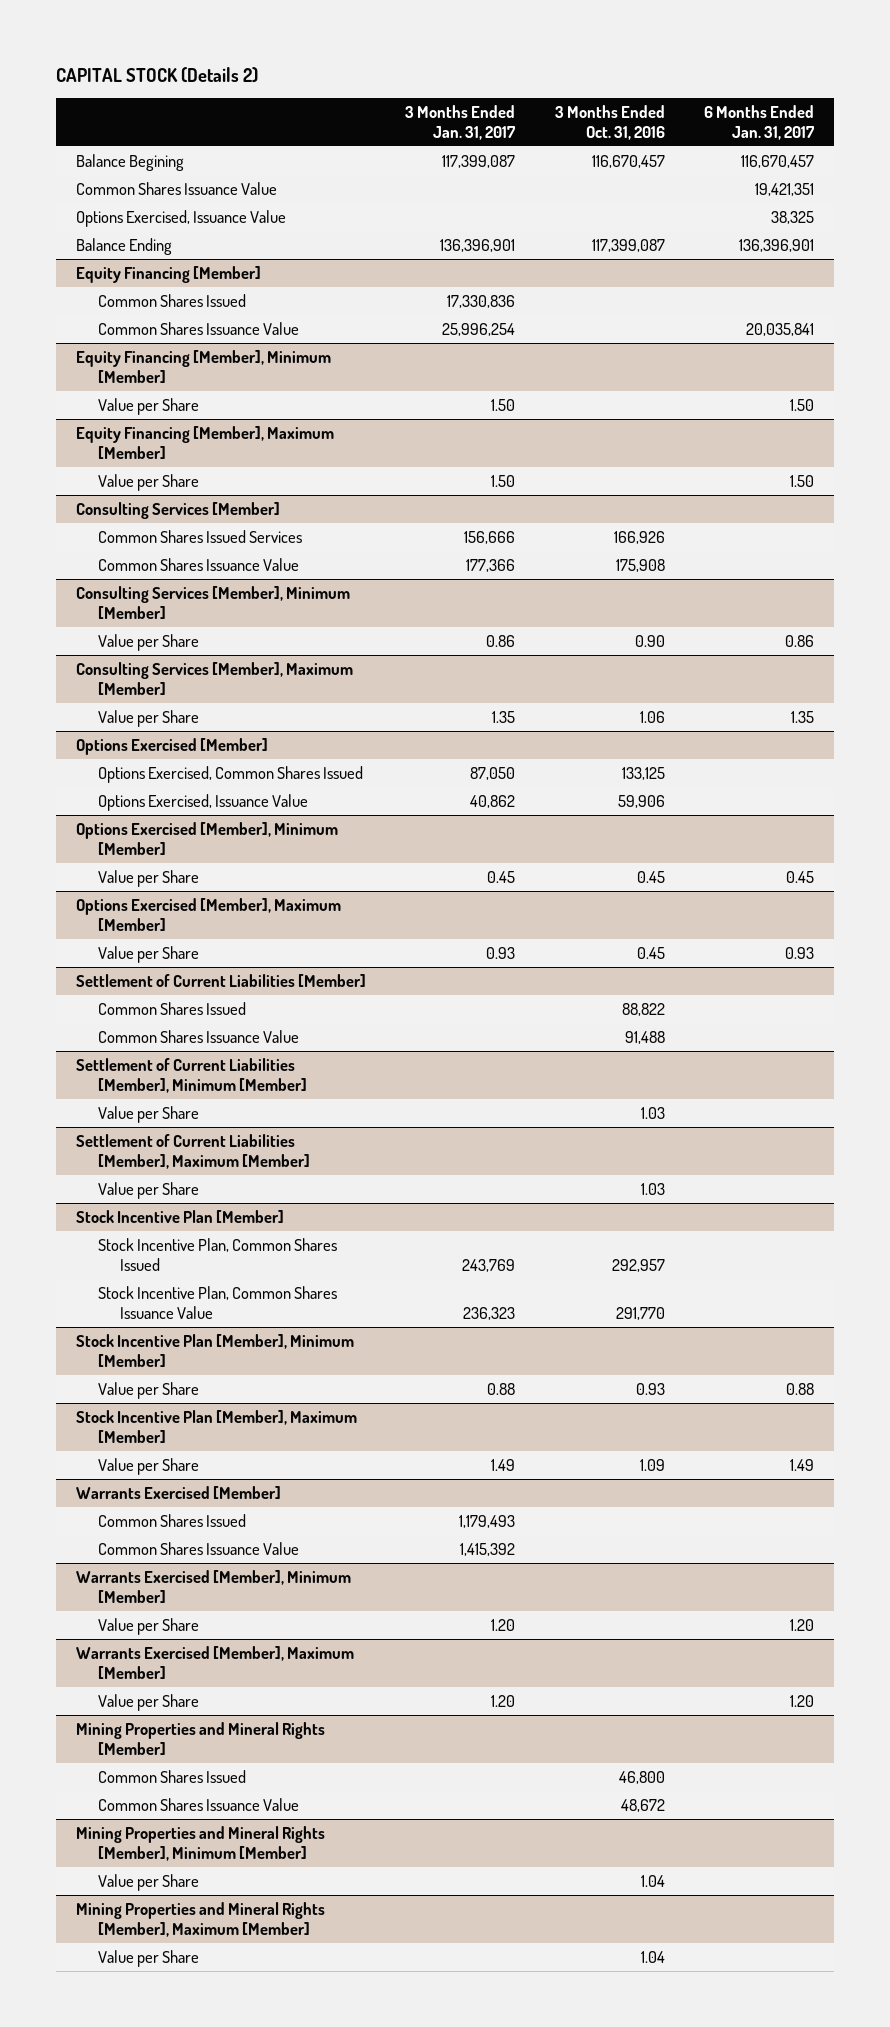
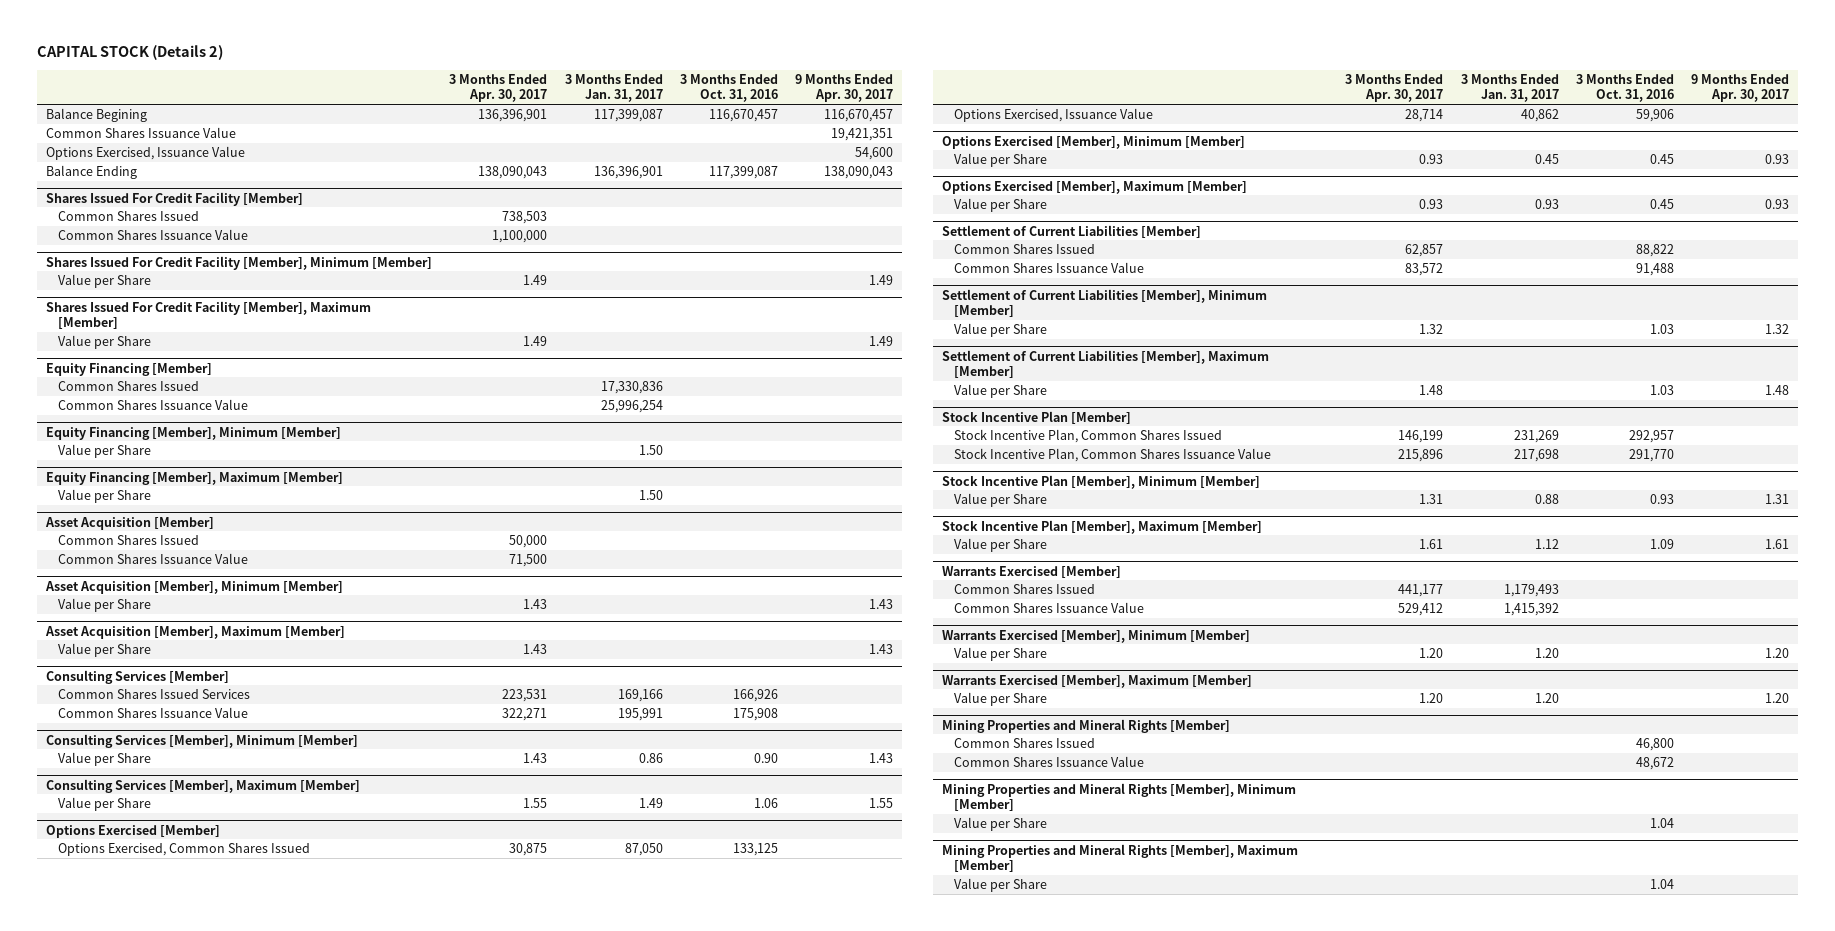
[704,104,816,140] 6 Months Ended Jan. 31, 2017 -> none
none -> [449,73,548,103] 3 Months Ended Apr. 30, 2017
none -> [795,73,894,103] 9 Months Ended Apr. 30, 2017
none -> [46,191,304,206] Shares Issued For Credit Facility [Member]
none -> [58,210,200,221] Common Shares Issued
none -> [58,228,249,240] Common Shares Issuance Value
none -> [46,255,433,270] Shares Issued For Credit Facility [Member], Minimum [Member]
none -> [58,273,152,288] Value per Share
none -> [46,300,372,330] Shares Issued For Credit Facility [Member], Maximum [Member]
none -> [58,334,152,349] Value per Share
none -> [45,516,215,530] Asset Acquisition [Member]
none -> [58,534,200,545] Common Shares Issued
none -> [58,552,249,564] Common Shares Issuance Value
none -> [45,580,344,594] Asset Acquisition [Member], Minimum [Member]
none -> [58,597,152,612] Value per Share
none -> [45,625,346,639] Asset Acquisition [Member], Maximum [Member]
none -> [58,642,152,657] Value per Share
[464,530,516,544] 156,666 -> [617,688,663,702] 169,166
[466,558,516,572] 177,366 -> [617,707,663,721] 195,991
[492,710,516,723] 1.35 -> [638,797,663,808] 1.49
[462,1258,516,1272] 243,769 -> [1513,429,1559,443] 231,269
[463,1306,516,1320] 236,323 -> [1513,448,1559,462] 217,698
[491,1458,516,1471] 1.49 -> [1534,538,1559,549] 1.12

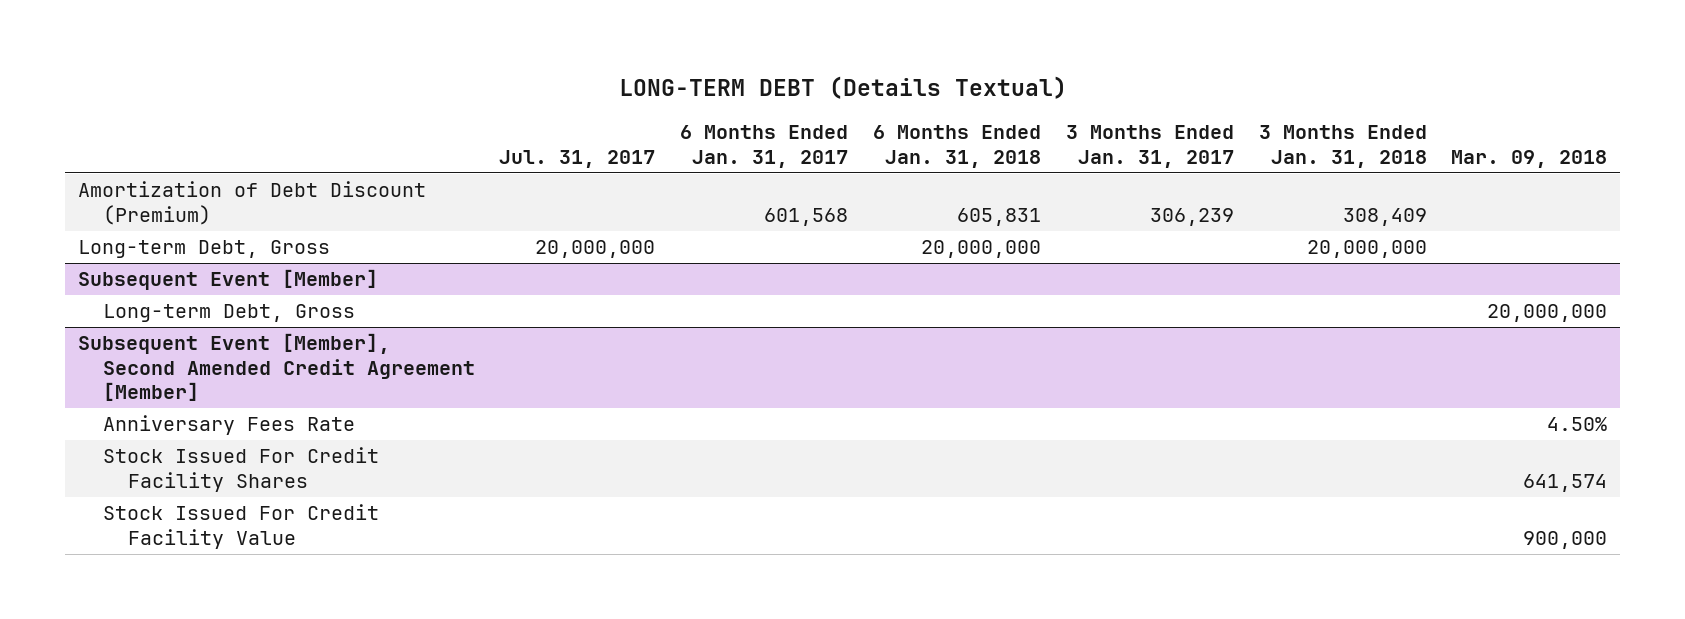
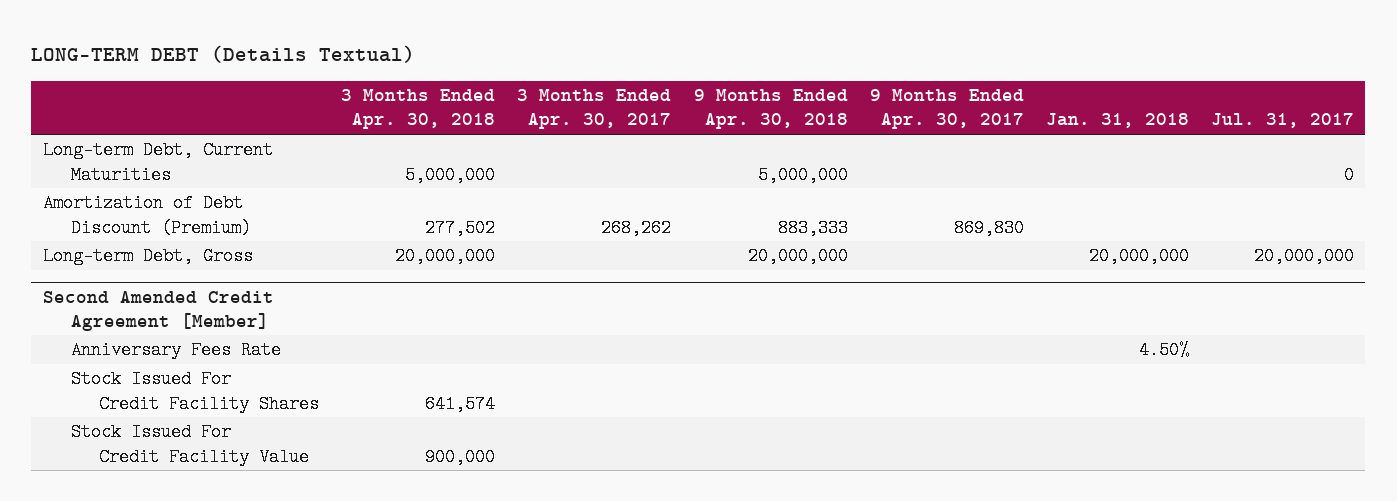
[680,125,849,168] 6 Months Ended Jan. 31, 2017 -> none
[873,125,1042,168] 6 Months Ended Jan. 31, 2018 -> none
[1065,125,1234,168] 3 Months Ended Jan. 31, 2017 -> none
[1258,125,1427,168] 3 Months Ended Jan. 31, 2018 -> none
[1451,149,1608,168] Mar. 09, 2018 -> none
none -> [341,89,496,130] 3 Months Ended Apr. 30, 2018
none -> [517,89,672,130] 3 Months Ended Apr. 30, 2017
none -> [693,89,848,130] 9 Months Ended Apr. 30, 2018
none -> [869,89,1024,130] 9 Months Ended Apr. 30, 2017
none -> [1046,113,1190,129] Jan. 31, 2018
none -> [42,141,273,184] Long-term Debt, Current Maturities
[77,269,378,291] Subsequent Event [Member] -> none
[102,304,355,323] Long-term Debt, Gross -> none
[77,333,475,402] Subsequent Event [Member], Second Amended Credit Agreement [Member] -> [42,290,274,331] Second Amended Credit Agreement [Member]

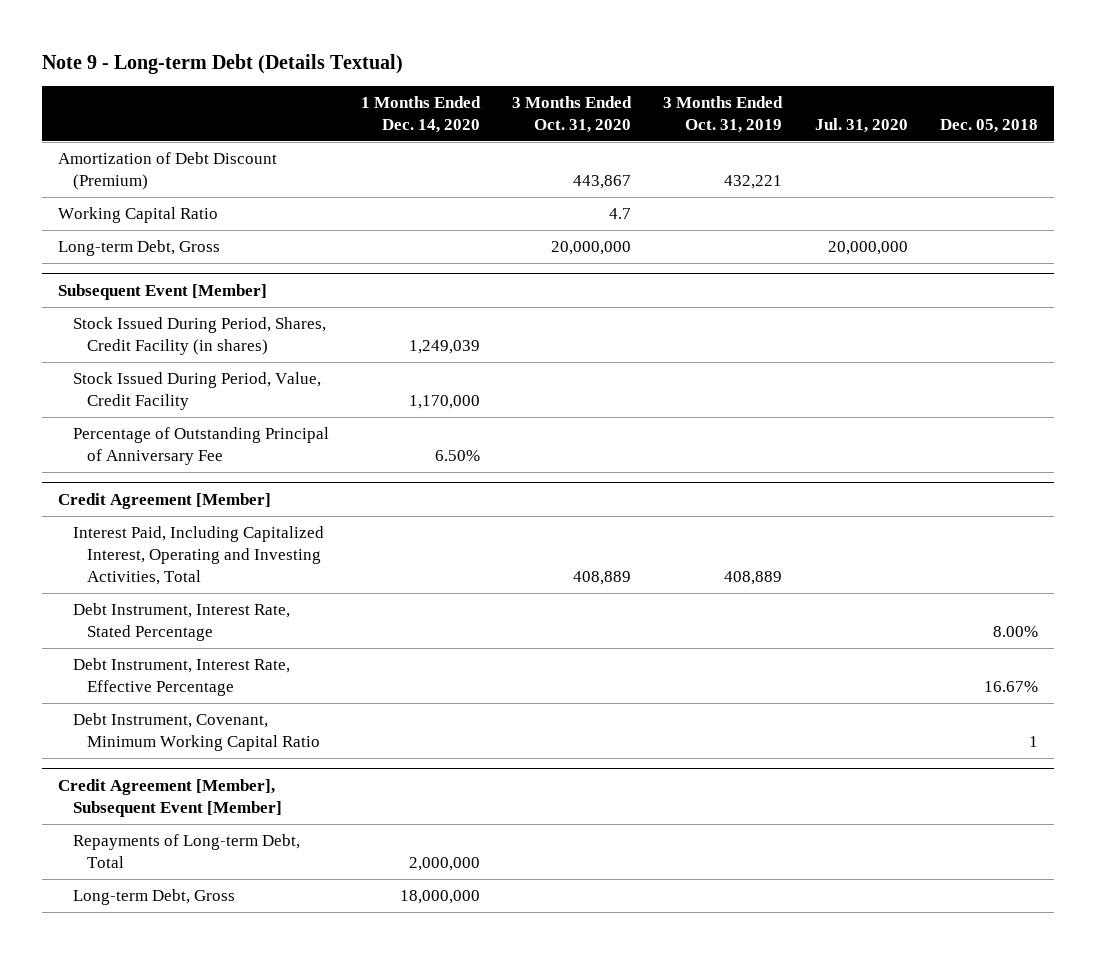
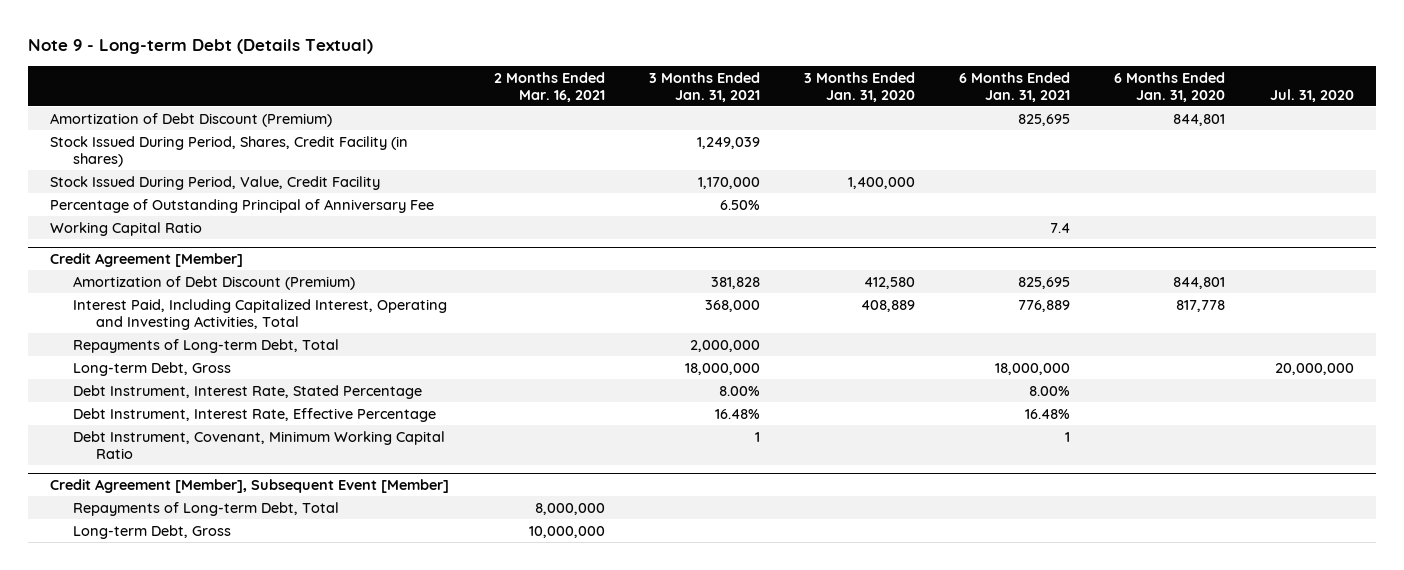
[360,96,481,133] 1 Months Ended Dec. 14, 2020 -> none
[512,96,633,133] 3 Months Ended Oct. 31, 2020 -> none
[663,96,784,133] 3 Months Ended Oct. 31, 2019 -> none
[939,118,1038,133] Dec. 05, 2018 -> none
none -> [493,71,605,102] 2 Months Ended Mar. 16, 2021
none -> [648,71,760,102] 3 Months Ended Jan. 31, 2021
none -> [804,71,916,102] 3 Months Ended Jan. 31, 2020
none -> [959,71,1071,102] 6 Months Ended Jan. 31, 2021
none -> [1114,71,1226,102] 6 Months Ended Jan. 31, 2020
none -> [50,135,409,167] Stock Issued During Period, Shares, Credit Facility (in shares)
none -> [50,175,381,190] Stock Issued During Period, Value, Credit Facility
none -> [50,198,435,213] Percentage of Outstanding Principal of Anniversary Fee
[58,239,221,256] Long-term Debt, Gross -> none
[58,283,268,300] Subsequent Event [Member] -> none
[72,316,326,355] Stock Issued During Period, Shares, Credit Facility (in shares) -> none
[72,371,321,410] Stock Issued During Period, Value, Credit Facility -> none
[72,426,329,465] Percentage of Outstanding Principal of Anniversary Fee -> none
none -> [73,275,356,290] Amortization of Debt Discount (Premium)
none -> [73,338,340,353] Repayments of Long-term Debt, Total
none -> [73,361,232,376] Long-term Debt, Gross

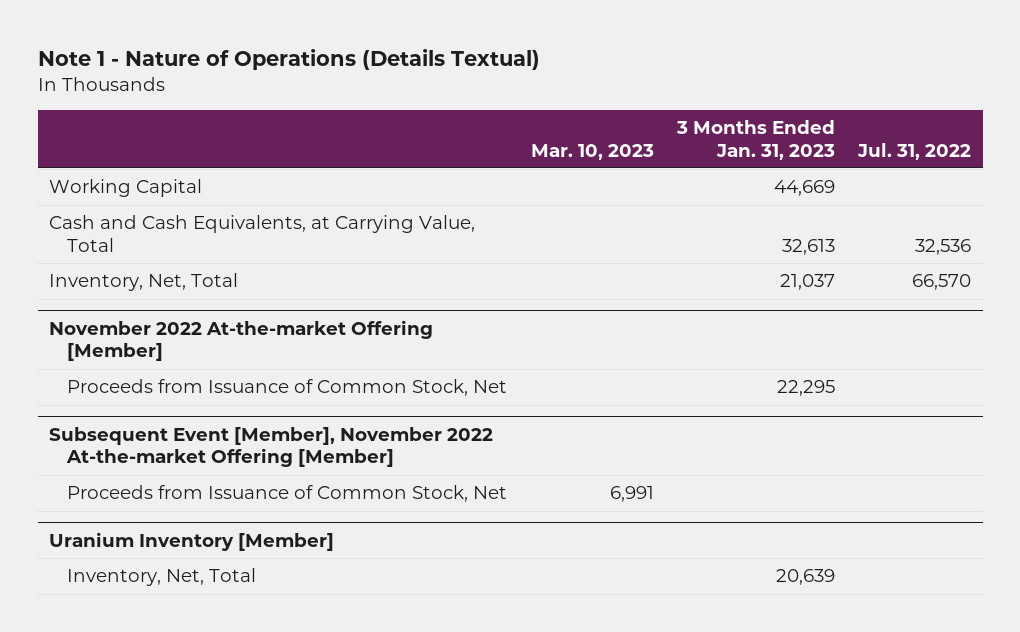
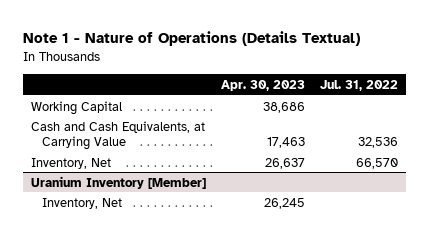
[530,143,654,160] Mar. 10, 2023 -> none
[675,119,835,160] 3 Months Ended Jan. 31, 2023 -> none
none -> [220,79,305,91] Apr. 30, 2023
[49,319,434,362] November 2022 At-the-market Offering [Member] -> none
[67,379,508,397] Proceeds from Issuance of Common Stock, Net -> none
[49,426,494,468] Subsequent Event [Member], November 2022 At-the-market Offering [Member] -> none
[67,485,508,503] Proceeds from Issuance of Common Stock, Net -> none
[49,215,476,252] Cash and Cash Equivalents, at Carrying Value, Total -> [30,120,205,151] Cash and Cash Equivalents, at Carrying Value
[49,273,239,292] Inventory, Net, Total -> [30,157,111,169] Inventory, Net
[67,568,257,587] Inventory, Net, Total -> [41,197,122,209] Inventory, Net

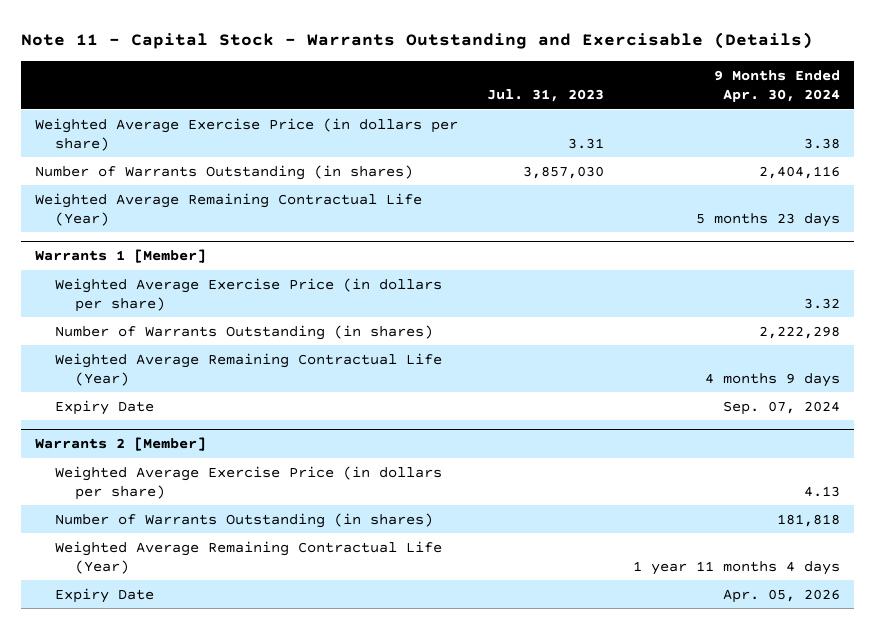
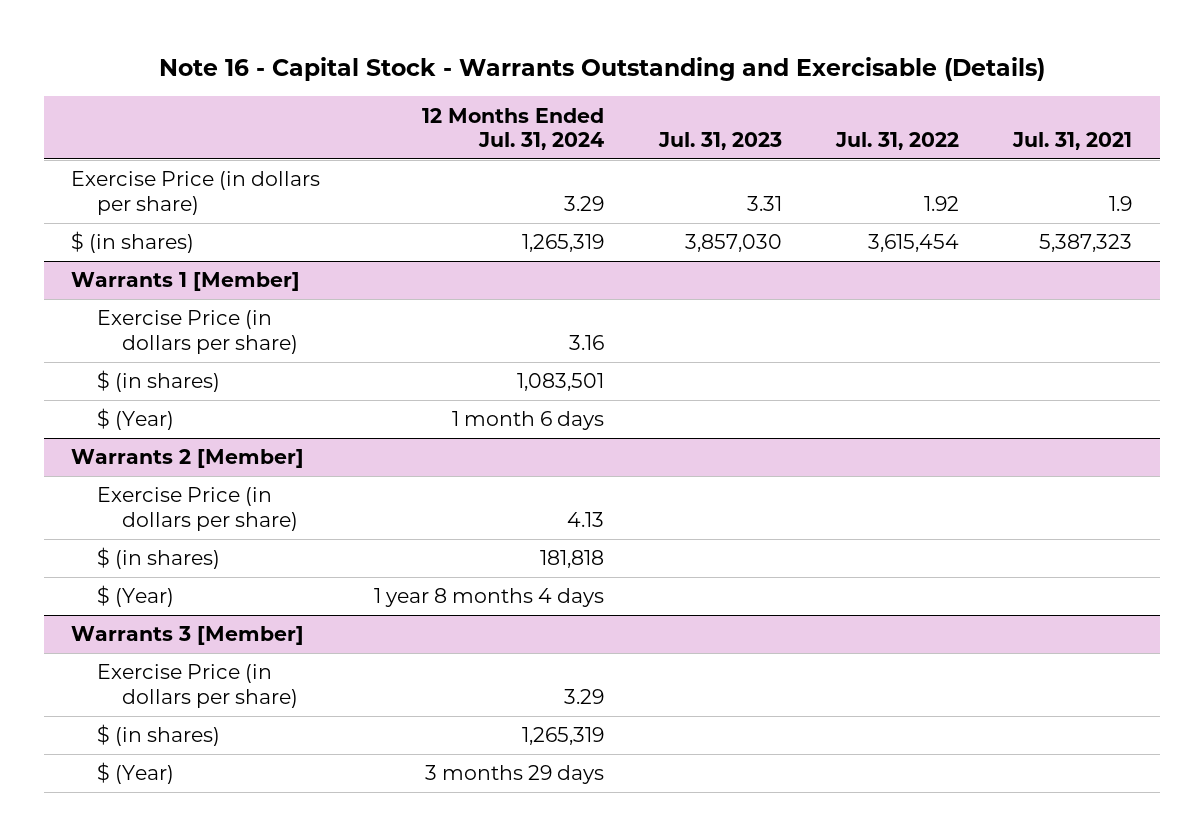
[21,32,814,50] Note 11 - Capital Stock - Warrants Outstanding and Exercisable (Details) -> [158,56,1045,81] Note 16 - Capital Stock - Warrants Outstanding and Exercisable (Details)
[713,69,840,103] 9 Months Ended Apr. 30, 2024 -> none
none -> [422,107,605,150] 12 Months Ended Jul. 31, 2024
none -> [834,131,959,150] Jul. 31, 2022
none -> [1012,131,1133,150] Jul. 31, 2021
[35,192,423,227] Weighted Average Remaining Contractual Life (Year) -> none
[35,117,459,152] Weighted Average Exercise Price (in dollars per share) -> [70,171,320,215] Exercise Price (in dollars per share)
[35,164,414,180] Number of Warrants Outstanding (in shares) -> [70,231,194,254] $ (in shares)
[55,399,155,415] Expiry Date -> none
[55,277,443,313] Weighted Average Exercise Price (in dollars per share) -> [96,310,299,354] Exercise Price (in dollars per share)
[55,324,434,340] Number of Warrants Outstanding (in shares) -> [96,370,220,393] $ (in shares)
[55,352,443,387] Weighted Average Remaining Contractual Life (Year) -> [96,408,174,431] $ (Year)
[55,587,155,603] Expiry Date -> none
[55,465,443,501] Weighted Average Exercise Price (in dollars per share) -> [96,487,299,531] Exercise Price (in dollars per share)
[55,512,434,528] Number of Warrants Outstanding (in shares) -> [96,547,220,570] $ (in shares)
[55,540,443,575] Weighted Average Remaining Contractual Life (Year) -> [96,585,174,608] $ (Year)
none -> [70,626,304,646] Warrants 3 [Member]
none -> [96,664,299,708] Exercise Price (in dollars per share)
none -> [96,724,220,747] $ (in shares)
none -> [96,762,174,785] $ (Year)

